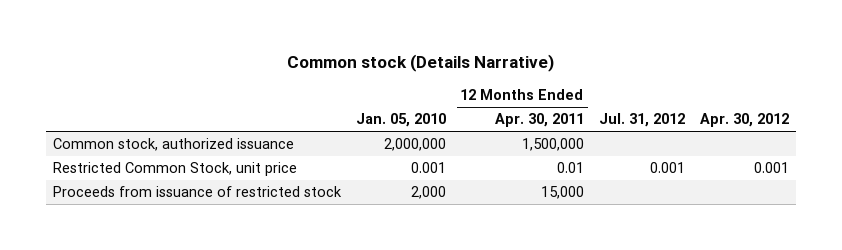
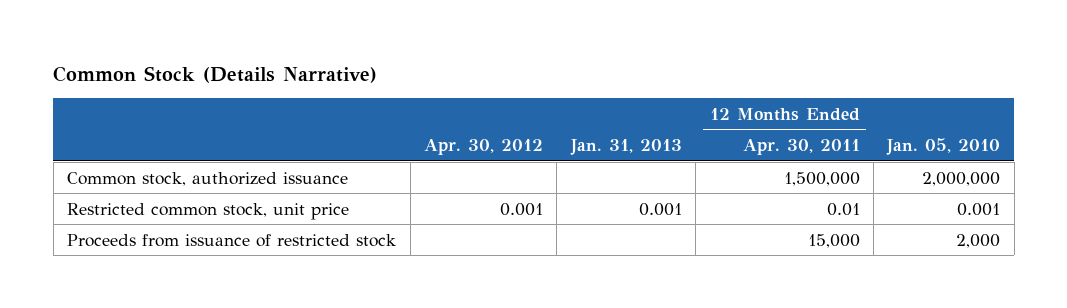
[286,54,554,73] Common stock (Details Narrative) -> [53,65,378,83] Common Stock (Details Narrative)
[598,113,685,128] Jul. 31, 2012 -> none
none -> [569,139,682,156] Jan. 31, 2013
[53,162,298,177] Restricted Common Stock, unit price -> [67,202,350,220] Restricted common stock, unit price

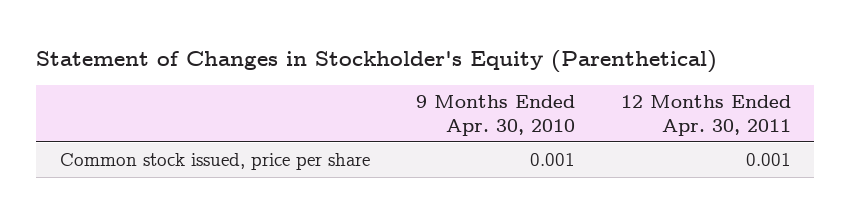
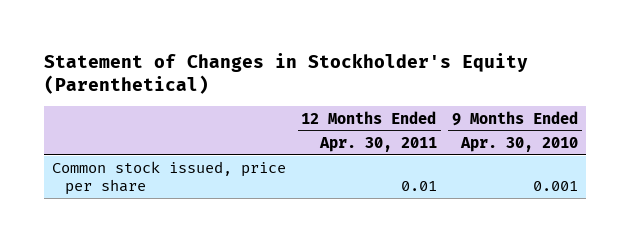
[745,153,791,167] 0.001 -> [400,181,437,192] 0.01

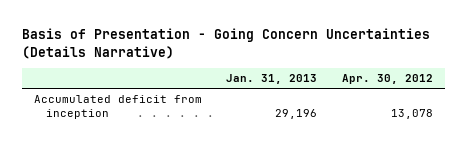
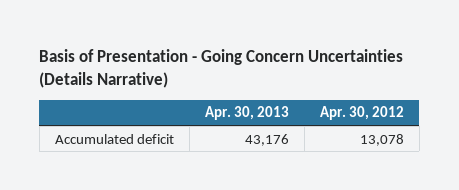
[226,74,318,85] Jan. 31, 2013 -> none
none -> [204,106,289,121] Apr. 30, 2013
[33,95,202,120] Accumulated deficit from inception -> [54,133,174,144] Accumulated deficit

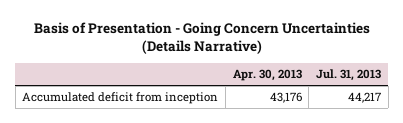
[319,106,404,121] Apr. 30, 2012 -> none
none -> [315,69,381,82] Jul. 31, 2013
[54,133,174,144] Accumulated deficit -> [22,92,219,105] Accumulated deficit from inception

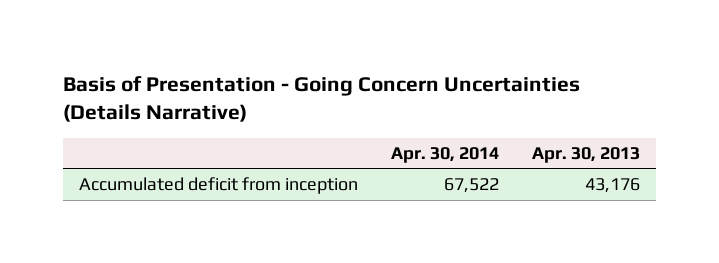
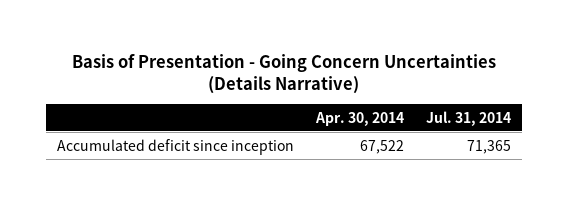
[531,146,640,163] Apr. 30, 2013 -> none
none -> [426,110,512,126] Jul. 31, 2014
[79,177,359,195] Accumulated deficit from inception -> [56,138,294,155] Accumulated deficit since inception

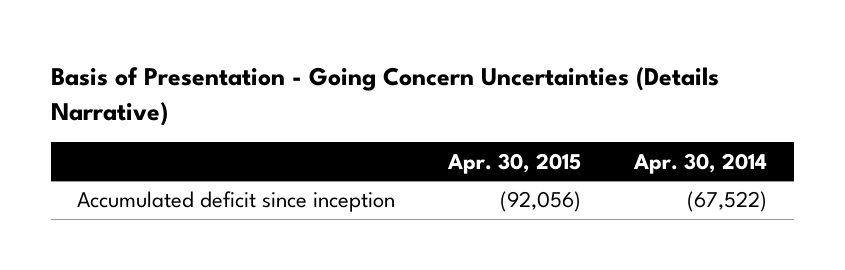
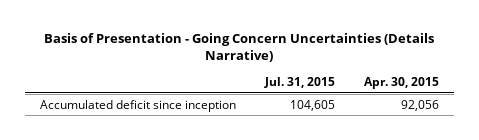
[633,152,768,174] Apr. 30, 2014 -> none
none -> [263,77,335,89] Jul. 31, 2015
[500,191,582,213] (92,056) -> [401,99,440,111] 92,056

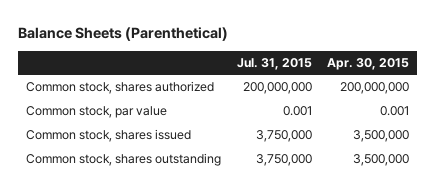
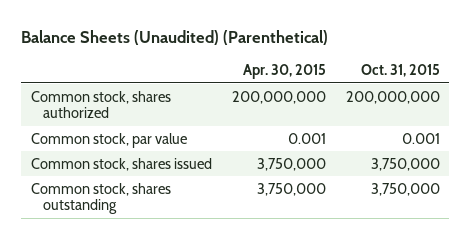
[18,27,229,42] Balance Sheets (Parenthetical) -> [20,30,328,46] Balance Sheets (Unaudited) (Parenthetical)
[236,58,312,71] Jul. 31, 2015 -> none
none -> [360,63,440,77] Oct. 31, 2015
[353,130,410,143] 3,500,000 -> [256,157,326,171] 3,750,000
[353,154,410,167] 3,500,000 -> [256,182,326,196] 3,750,000

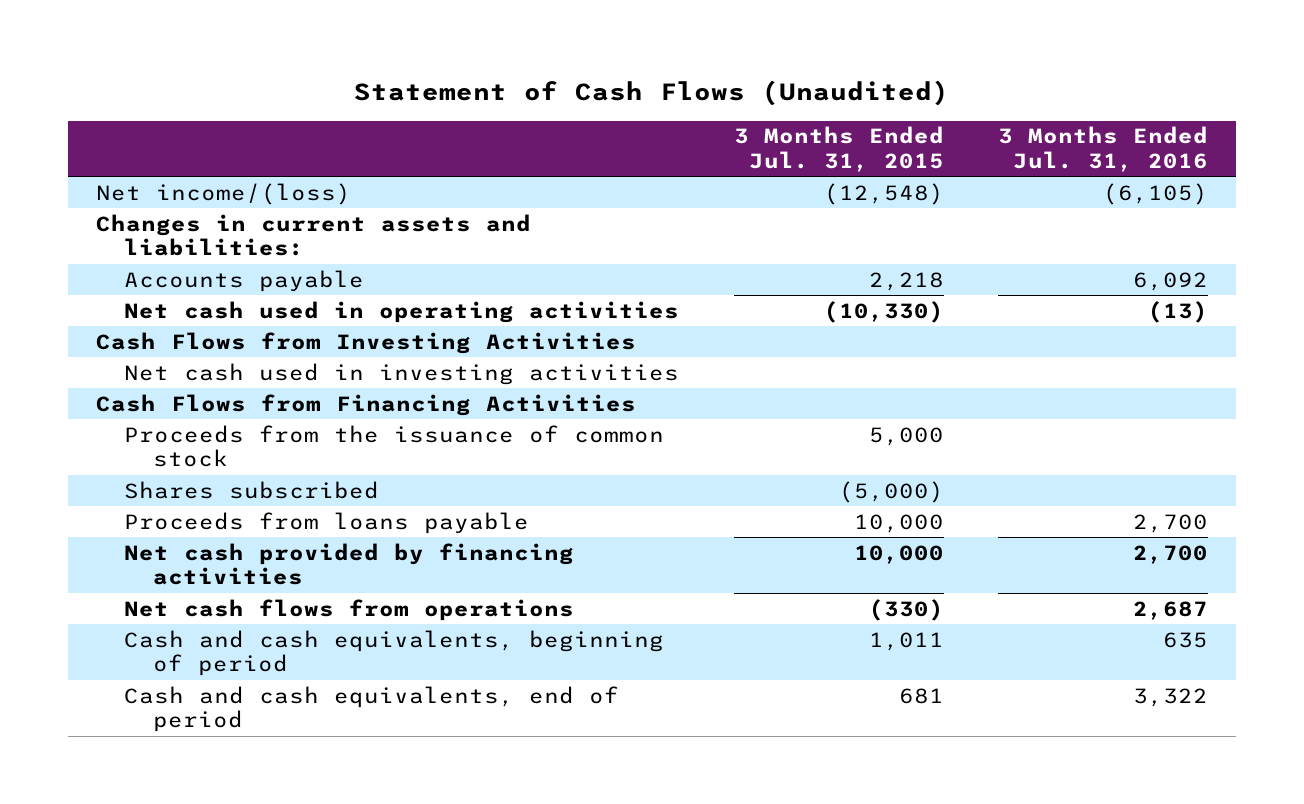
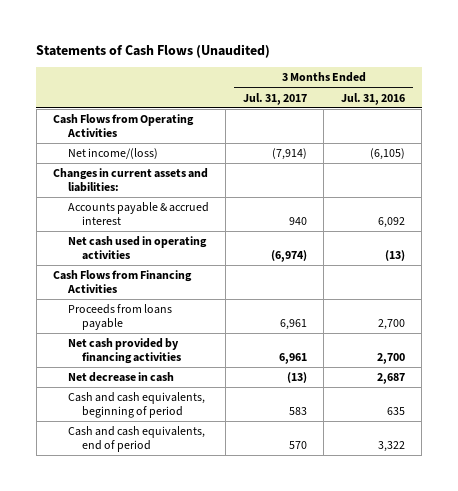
[354,80,950,107] Statement of Cash Flows (Unaudited) -> [36,43,271,58] Statements of Cash Flows (Unaudited)
[733,126,944,173] 3 Months Ended Jul. 31, 2015 -> none
none -> [242,92,307,105] Jul. 31, 2017
none -> [52,114,194,138] Cash Flows from Operating Activities
[124,269,365,292] Accounts payable -> [67,202,209,226] Accounts payable & accrued interest
[95,331,636,354] Cash Flows from Investing Activities -> none
[124,362,680,385] Net cash used in investing activities -> none
[124,424,665,468] Proceeds from the issuance of common stock -> none
[124,480,380,499] Shares subscribed -> none
[124,598,575,621] Net cash flows from operations -> [67,372,174,383] Net decrease in cash

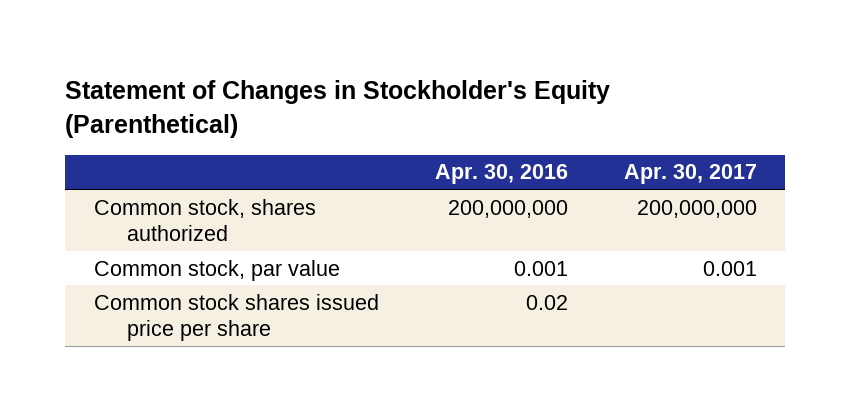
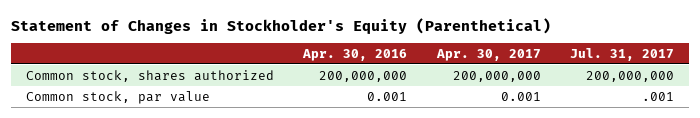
none -> [570,48,675,62] Jul. 31, 2017
[93,293,379,341] Common stock shares issued price per share -> none

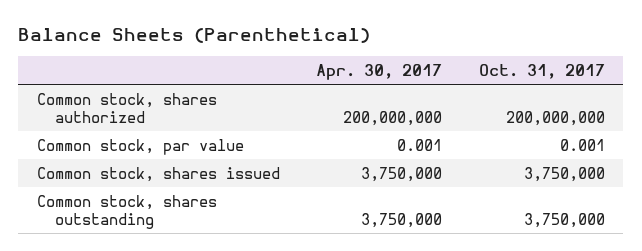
[10,17,551,34] Statement of Changes in Stockholder's Equity (Parenthetical) -> [18,28,371,44] Balance Sheets (Parenthetical)
[302,49,408,62] Apr. 30, 2016 -> none
[570,48,675,62] Jul. 31, 2017 -> none
none -> [478,63,605,79] Oct. 31, 2017
none -> [36,166,280,182] Common stock, shares issued
none -> [36,194,217,230] Common stock, shares outstanding

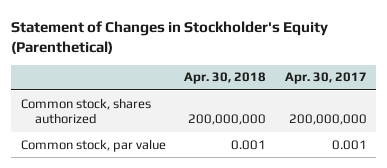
[18,28,371,44] Balance Sheets (Parenthetical) -> [11,20,329,54] Statement of Changes in Stockholder's Equity (Parenthetical)
[478,63,605,79] Oct. 31, 2017 -> none
none -> [184,72,267,85] Apr. 30, 2018
[36,166,280,182] Common stock, shares issued -> none
[36,194,217,230] Common stock, shares outstanding -> none

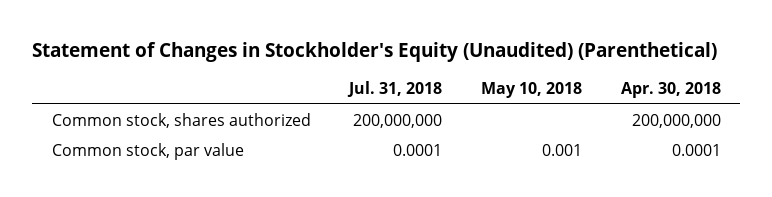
[11,20,329,54] Statement of Changes in Stockholder's Equity (Parenthetical) -> [32,42,718,63] Statement of Changes in Stockholder's Equity (Unaudited) (Parenthetical)
[284,72,367,85] Apr. 30, 2017 -> none
none -> [347,81,443,98] Jul. 31, 2018
none -> [480,82,582,99] May 10, 2018
[231,139,267,150] 0.001 -> [671,143,721,156] 0.0001

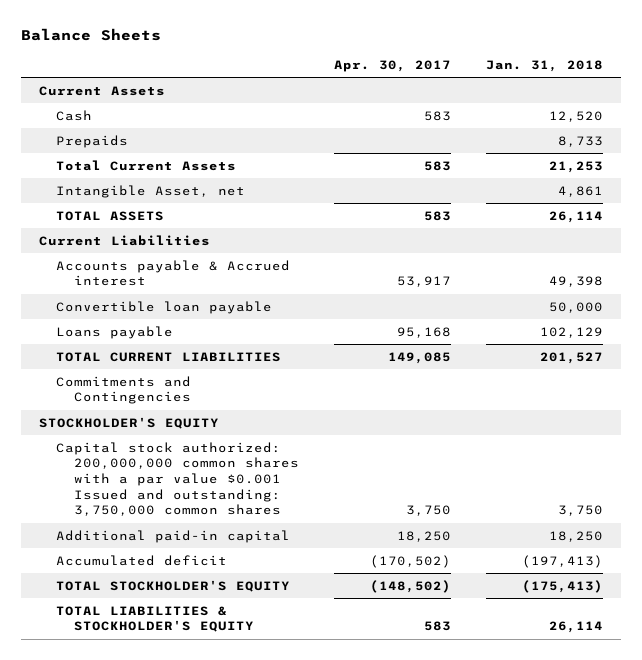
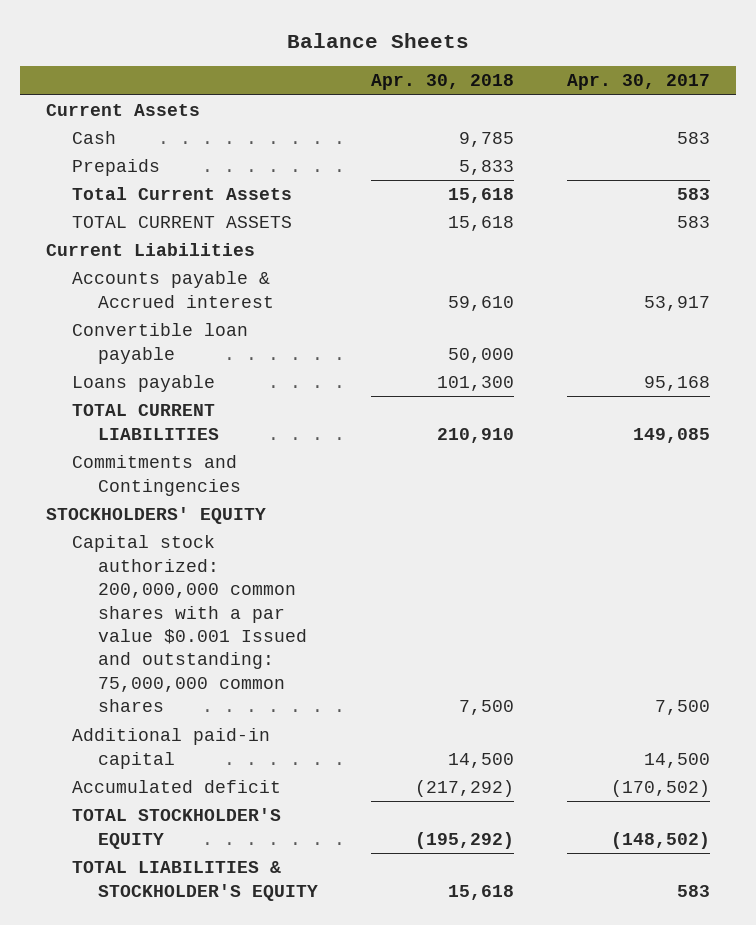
[486,59,604,72] Jan. 31, 2018 -> none
none -> [370,74,514,91] Apr. 30, 2018
[56,184,246,198] Intangible Asset, net -> none
[56,210,165,221] TOTAL ASSETS -> [72,216,293,229] TOTAL CURRENT ASSETS
[38,416,219,429] STOCKHOLDER'S EQUITY -> [46,507,267,525] STOCKHOLDERS' EQUITY
[56,441,300,517] Capital stock authorized: 200,000,000 common shares with a par value $0.001 Issued and outstanding: 3,750,000 common shares -> [72,535,308,713] Capital stock authorized: 200,000,000 common shares with a par value $0.001 Issued and outstanding: 75,000,000 common shares
[406,505,452,517] 3,750 -> [654,700,710,716] 7,500
[397,530,452,542] 18,250 -> [643,752,710,768] 14,500

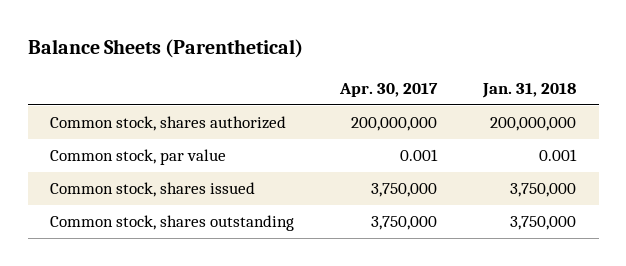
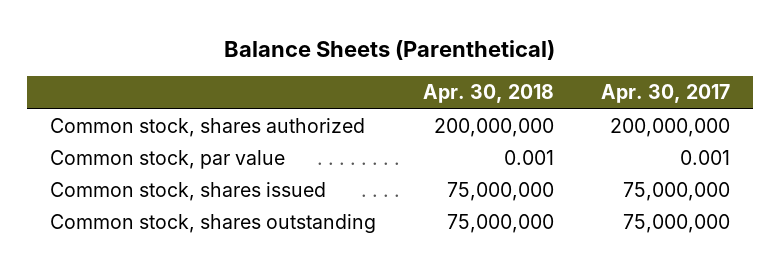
[481,82,576,98] Jan. 31, 2018 -> none
none -> [422,84,554,104] Apr. 30, 2018
[371,183,438,198] 3,750,000 -> [622,182,730,202] 75,000,000
[371,216,438,231] 3,750,000 -> [622,214,730,234] 75,000,000

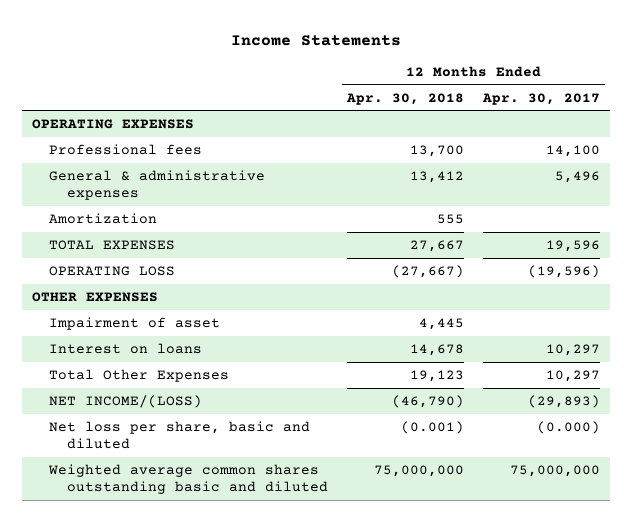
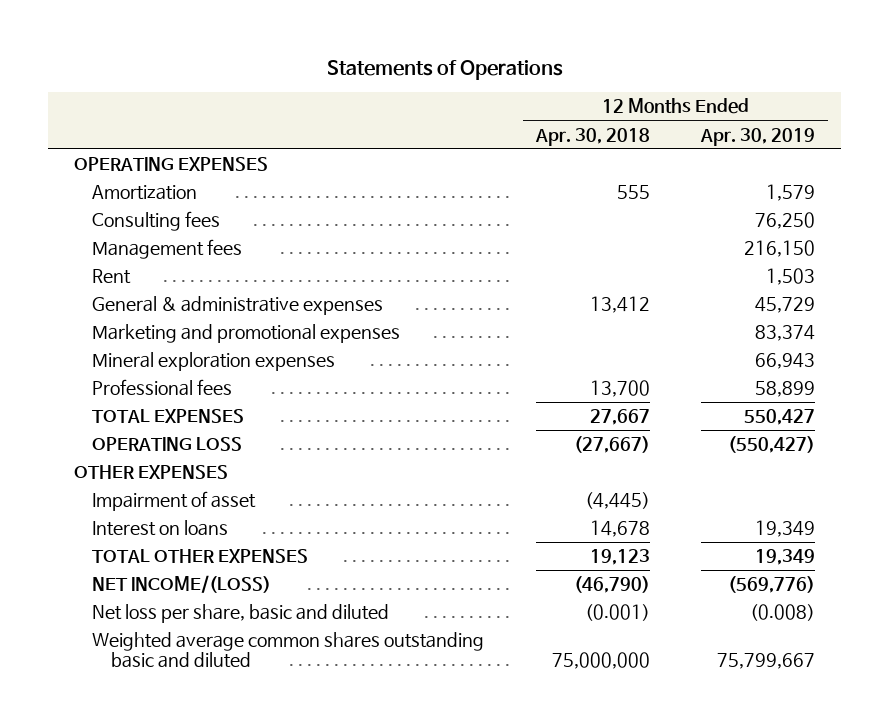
[231,34,402,46] Income Statements -> [326,59,563,80] Statements of Operations
[482,92,601,105] Apr. 30, 2017 -> none
none -> [700,127,816,146] Apr. 30, 2019
none -> [92,211,221,232] Consulting fees
none -> [92,239,243,260] Management fees
none -> [92,269,132,285] Rent
[49,169,266,201] General & administrative expenses -> [92,296,384,316] General & administrative expenses
none -> [92,324,401,344] Marketing and promotional expenses
none -> [92,352,336,372] Mineral exploration expenses
[49,143,203,155] Professional fees -> [92,379,233,397] Professional fees
[418,317,464,330] 4,445 -> [584,492,650,510] (4,445)
[49,368,230,382] Total Other Expenses -> [92,549,309,564] TOTAL OTHER EXPENSES

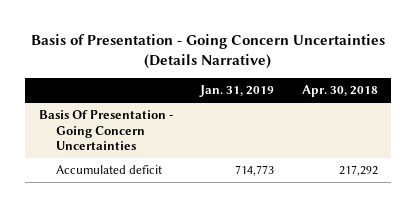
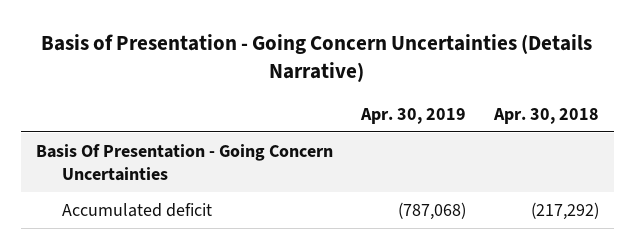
[199,85,275,98] Jan. 31, 2019 -> none
none -> [359,107,466,124] Apr. 30, 2019
[338,165,378,177] 217,292 -> [531,202,600,221] (217,292)

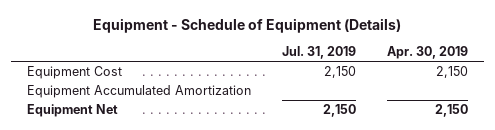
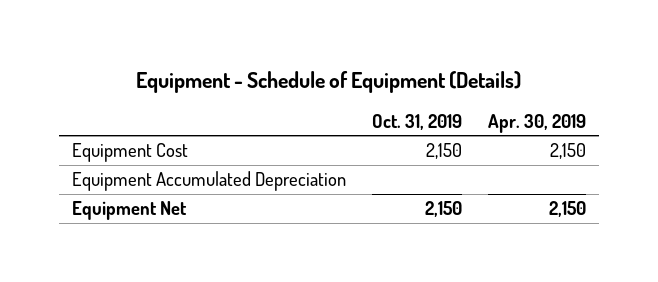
[281,46,356,60] Jul. 31, 2019 -> none
none -> [371,113,462,130] Oct. 31, 2019
[26,84,251,98] Equipment Accumulated Amortization -> [71,171,346,192] Equipment Accumulated Depreciation

